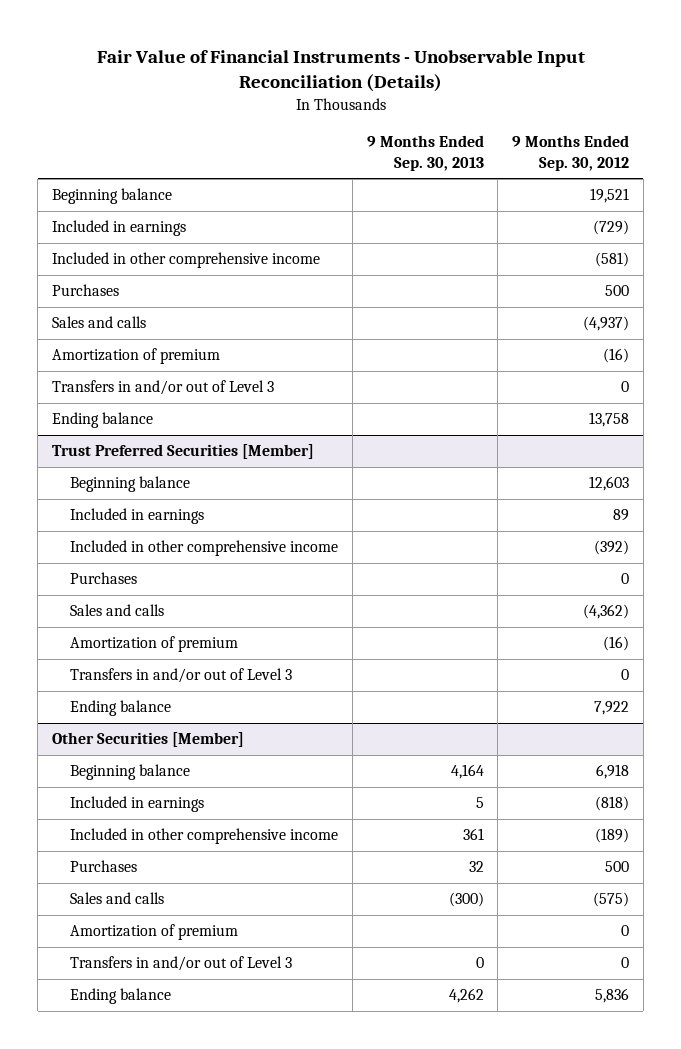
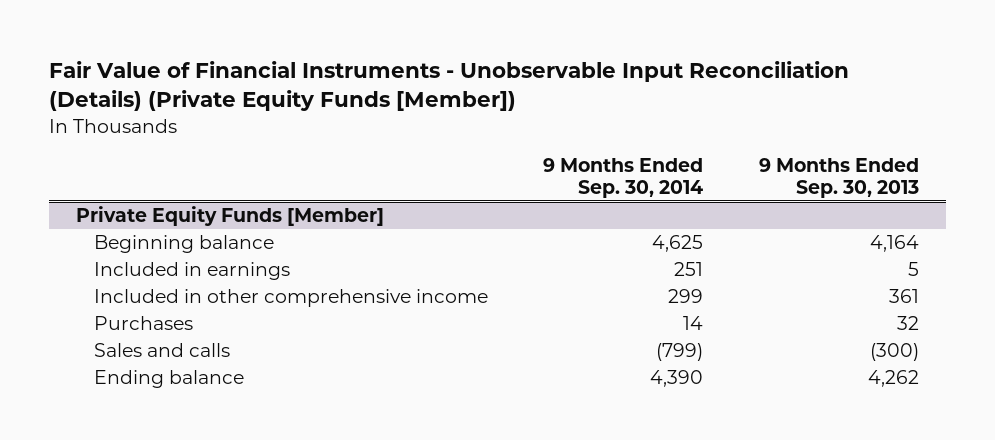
[96,50,585,93] Fair Value of Financial Instruments - Unobservable Input Reconciliation (Details) -> [48,60,849,112] Fair Value of Financial Instruments - Unobservable Input Reconciliation (Details) (Private Equity Funds [Member])
[512,135,630,172] 9 Months Ended Sep. 30, 2012 -> none
none -> [543,157,704,198] 9 Months Ended Sep. 30, 2014
[52,188,173,205] Beginning balance -> none
[52,220,187,237] Included in earnings -> none
[52,252,321,269] Included in other comprehensive income -> none
[52,284,120,297] Purchases -> none
[52,316,147,329] Sales and calls -> none
[52,348,221,365] Amortization of premium -> none
[52,380,275,396] Transfers in and/or out of Level 3 -> none
[52,412,154,429] Ending balance -> none
[52,444,315,460] Trust Preferred Securities [Member] -> none
[70,476,191,493] Beginning balance -> none
[70,508,205,525] Included in earnings -> none
[70,540,339,557] Included in other comprehensive income -> none
[70,572,138,585] Purchases -> none
[70,604,165,617] Sales and calls -> none
[70,636,239,653] Amortization of premium -> none
[70,668,293,684] Transfers in and/or out of Level 3 -> none
[70,700,172,717] Ending balance -> none
[52,732,245,748] Other Securities [Member] -> [76,206,385,227] Private Equity Funds [Member]
[70,924,239,941] Amortization of premium -> none
[70,956,293,972] Transfers in and/or out of Level 3 -> none

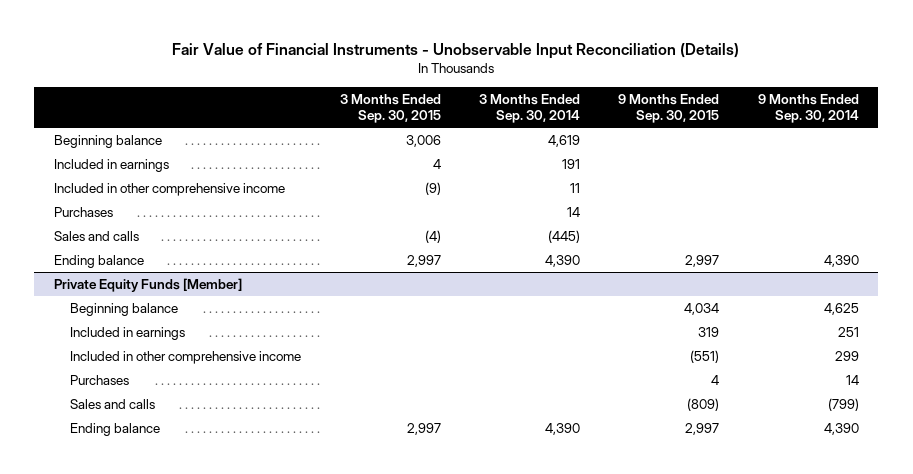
[48,60,849,112] Fair Value of Financial Instruments - Unobservable Input Reconciliation (Details) (Private Equity Funds [Member]) -> [172,43,740,60] Fair Value of Financial Instruments - Unobservable Input Reconciliation (Details)
[758,157,919,198] 9 Months Ended Sep. 30, 2013 -> none
none -> [339,93,441,124] 3 Months Ended Sep. 30, 2015
none -> [479,93,581,124] 3 Months Ended Sep. 30, 2014
none -> [618,93,720,124] 9 Months Ended Sep. 30, 2015
none -> [53,134,162,148] Beginning balance
none -> [53,158,169,172] Included in earnings
none -> [53,182,285,196] Included in other comprehensive income
none -> [53,206,113,217] Purchases
none -> [53,230,139,241] Sales and calls
none -> [53,254,144,268] Ending balance

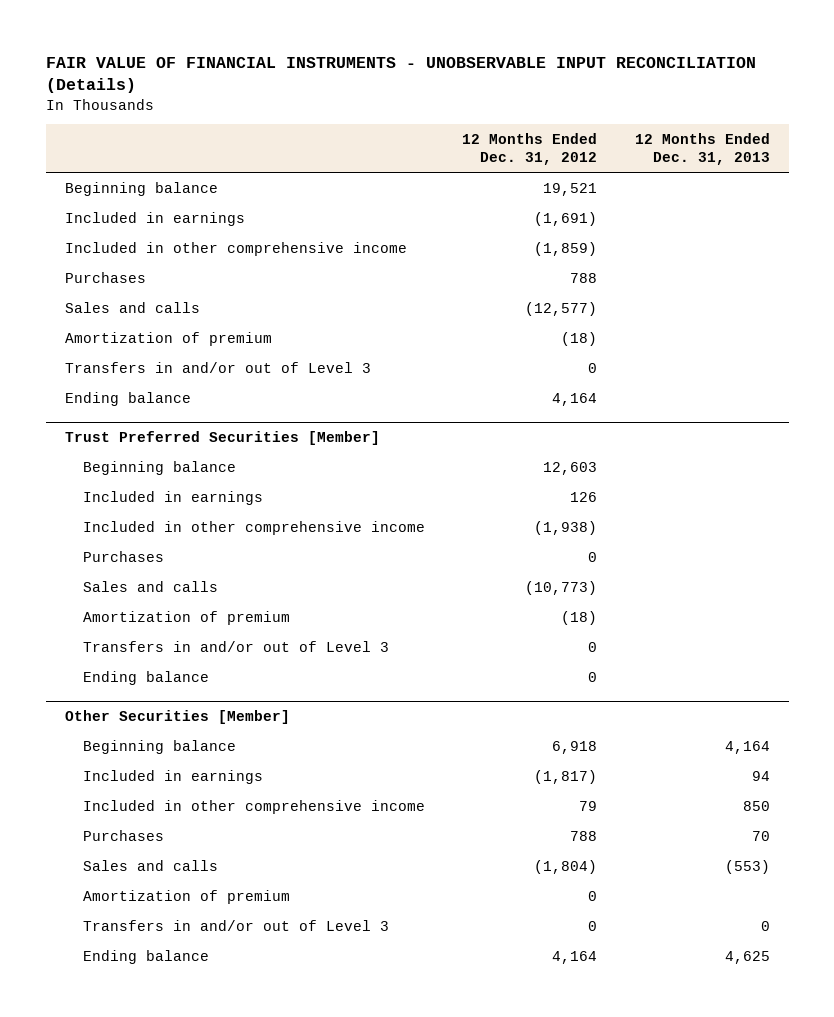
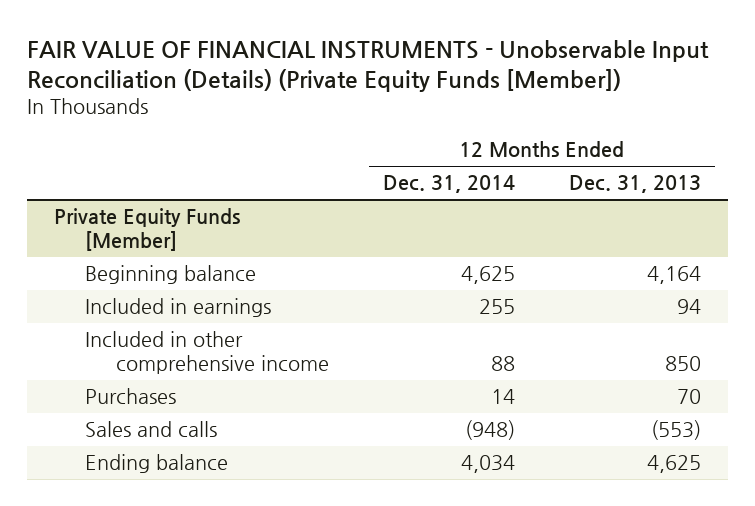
[45,57,756,94] FAIR VALUE OF FINANCIAL INSTRUMENTS - UNOBSERVABLE INPUT RECONCILIATION (Details) -> [26,39,709,93] FAIR VALUE OF FINANCIAL INSTRUMENTS - Unobservable Input Reconciliation (Details) (Private Equity Funds [Member])
[462,132,598,166] 12 Months Ended Dec. 31, 2012 -> none
none -> [382,175,515,194] Dec. 31, 2014
[64,181,218,196] Beginning balance -> none
[64,211,245,226] Included in earnings -> none
[64,241,407,256] Included in other comprehensive income -> none
[64,271,146,283] Purchases -> none
[64,301,200,313] Sales and calls -> none
[64,331,272,346] Amortization of premium -> none
[64,361,371,373] Transfers in and/or out of Level 3 -> none
[64,391,191,406] Ending balance -> none
[64,430,380,445] Trust Preferred Securities [Member] -> none
[82,460,236,475] Beginning balance -> none
[82,490,263,505] Included in earnings -> none
[82,520,425,535] Included in other comprehensive income -> none
[82,550,164,562] Purchases -> none
[82,580,218,592] Sales and calls -> none
[82,610,290,625] Amortization of premium -> none
[82,640,389,652] Transfers in and/or out of Level 3 -> none
[82,670,209,685] Ending balance -> none
[64,709,290,724] Other Securities [Member] -> [53,208,240,251] Private Equity Funds [Member]
[82,889,290,904] Amortization of premium -> none
[82,919,389,931] Transfers in and/or out of Level 3 -> none

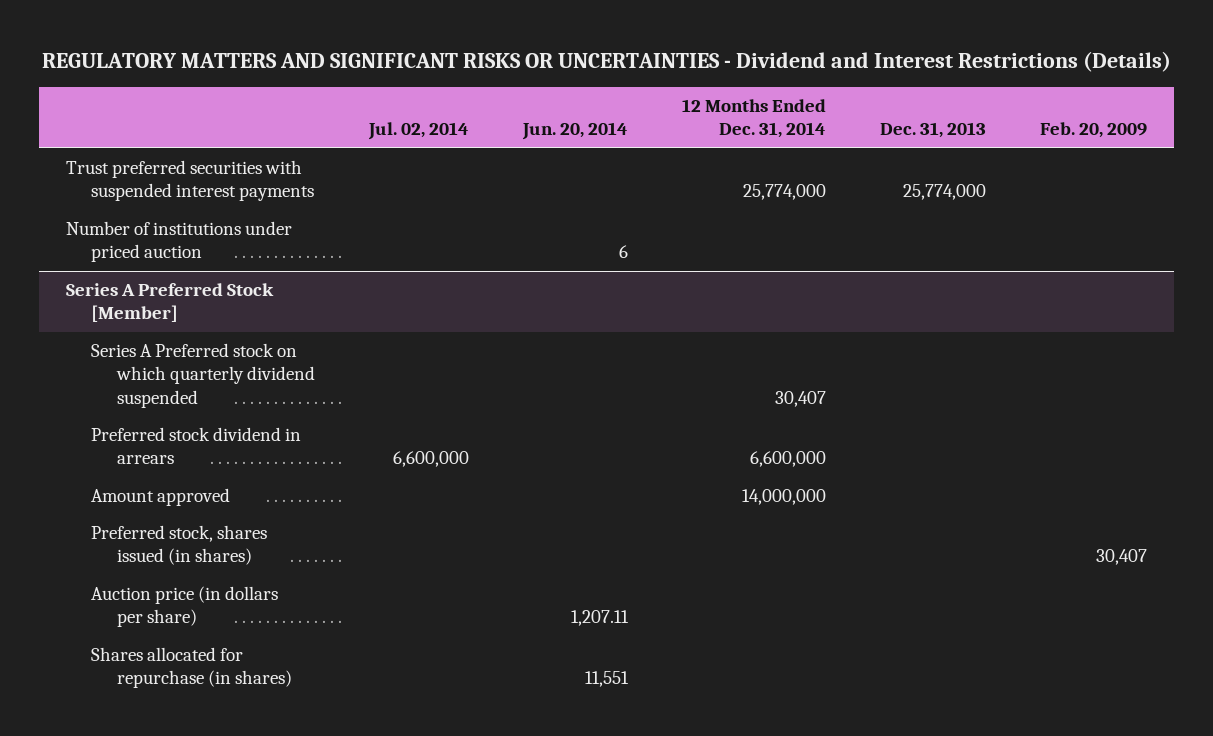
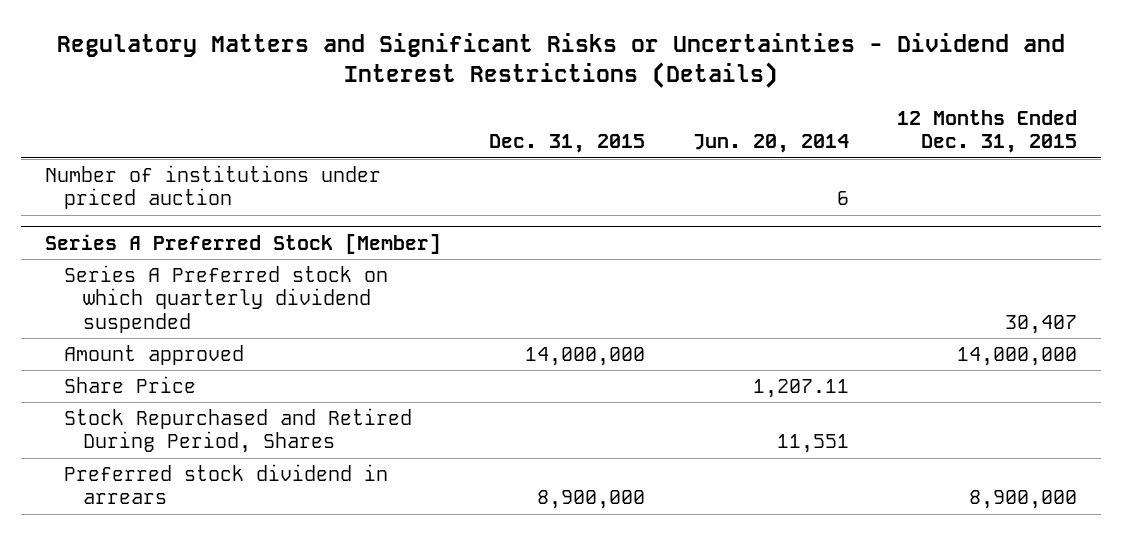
[41,51,1171,73] REGULATORY MATTERS AND SIGNIFICANT RISKS OR UNCERTAINTIES - Dividend and Interest Restrictions (Details) -> [57,32,1066,89] Regulatory Matters and Significant Risks or Uncertainties - Dividend and Interest Restrictions (Details)
[367,122,469,141] Jul. 02, 2014 -> none
[682,99,827,139] 12 Months Ended Dec. 31, 2014 -> none
[880,122,987,139] Dec. 31, 2013 -> none
[1040,122,1148,139] Feb. 20, 2009 -> none
none -> [489,134,646,154] Dec. 31, 2015
none -> [897,110,1078,154] 12 Months Ended Dec. 31, 2015
[65,160,315,202] Trust preferred securities with suspended interest payments -> none
[91,525,268,566] Preferred stock, shares issued (in shares) -> none
[91,586,279,628] Auction price (in dollars per share) -> [64,376,197,394] Share Price
[91,647,292,689] Shares allocated for repurchase (in shares) -> [64,408,413,454] Stock Repurchased and Retired During Period, Shares
[91,427,302,465] Preferred stock dividend in arrears -> [64,464,389,505] Preferred stock dividend in arrears

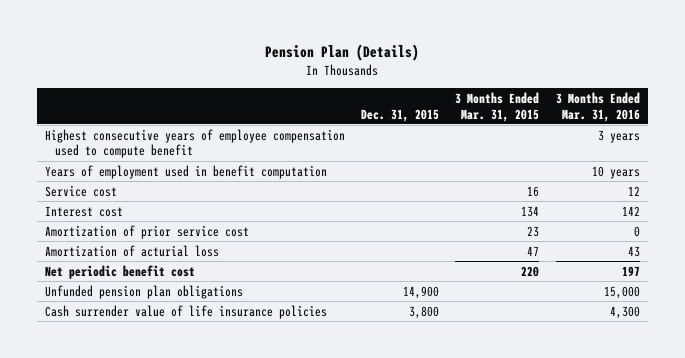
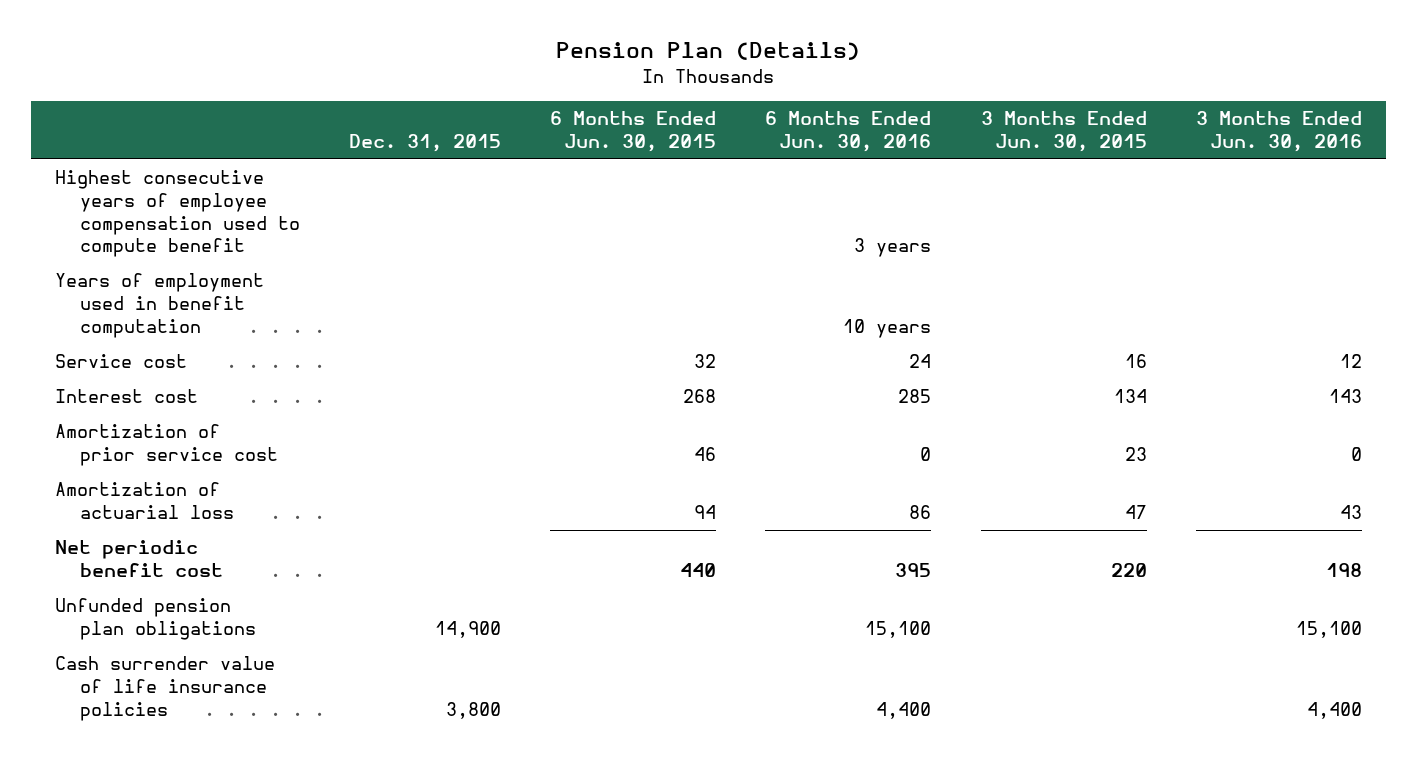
[455,91,540,122] 3 Months Ended Mar. 31, 2015 -> none
[555,91,640,122] 3 Months Ended Mar. 31, 2016 -> none
none -> [550,111,717,152] 6 Months Ended Jun. 30, 2015
none -> [765,111,932,152] 6 Months Ended Jun. 30, 2016
none -> [980,111,1147,152] 3 Months Ended Jun. 30, 2015
none -> [1195,111,1362,152] 3 Months Ended Jun. 30, 2016
[44,244,219,257] Amortization of acturial loss -> [55,482,234,520] Amortization of actuarial loss

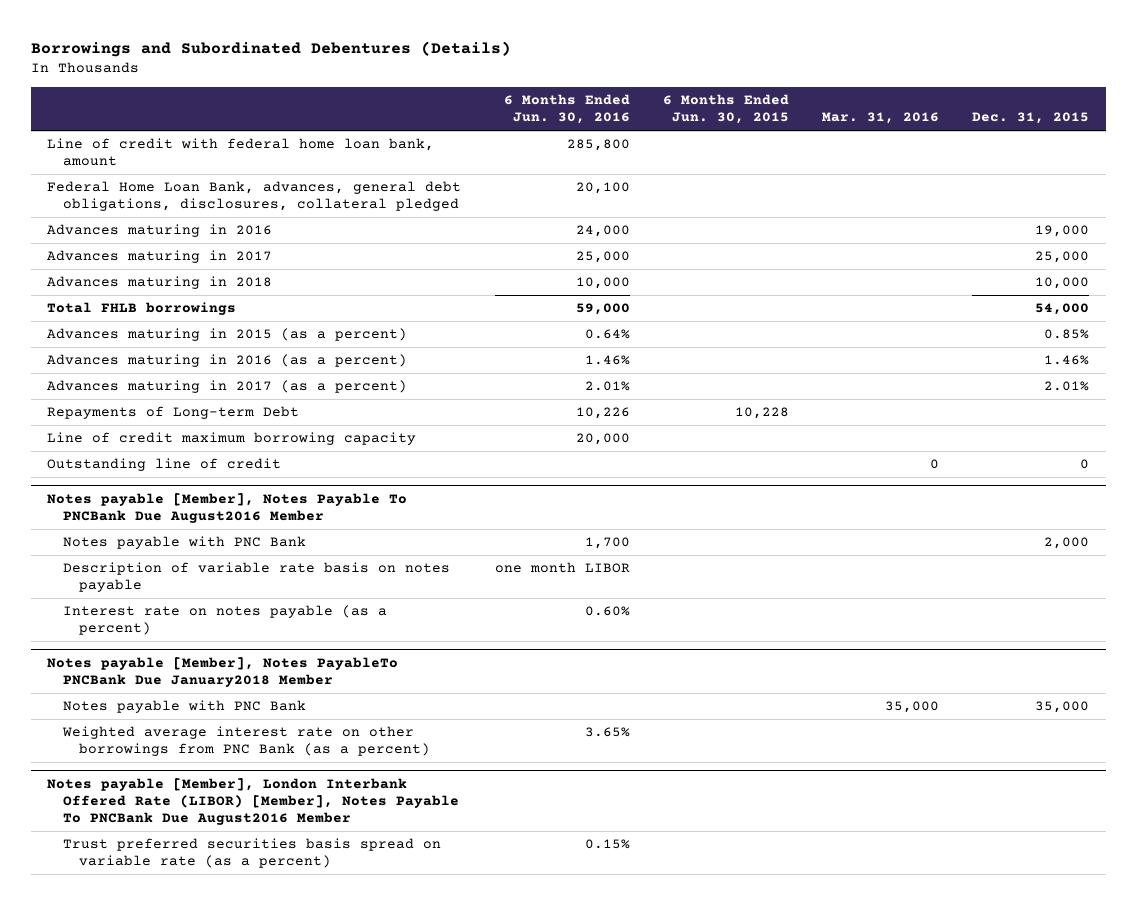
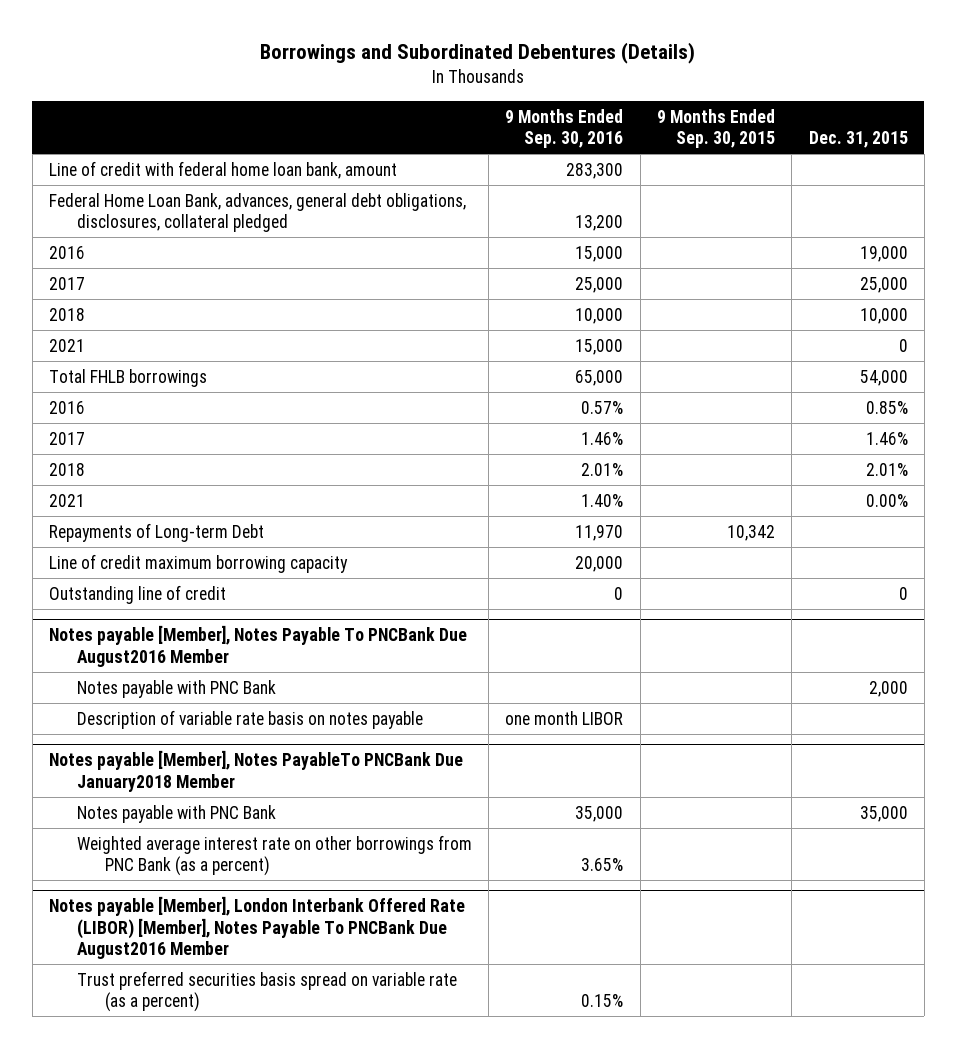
[503,94,630,125] 6 Months Ended Jun. 30, 2016 -> none
[662,94,789,125] 6 Months Ended Jun. 30, 2015 -> none
[822,112,940,125] Mar. 31, 2016 -> none
none -> [505,108,624,149] 9 Months Ended Sep. 30, 2016
none -> [657,108,776,149] 9 Months Ended Sep. 30, 2015
[47,224,273,238] Advances maturing in 2016 -> none
none -> [48,245,85,259] 2016
[47,250,273,264] Advances maturing in 2017 -> [48,276,85,290] 2017
[47,276,273,290] Advances maturing in 2018 -> [48,307,85,321] 2018
none -> [48,338,85,352] 2021
[47,328,408,342] Advances maturing in 2015 (as a percent) -> [48,400,85,414] 2016
[47,354,408,368] Advances maturing in 2016 (as a percent) -> [48,431,85,445] 2017
[47,380,408,394] Advances maturing in 2017 (as a percent) -> [48,462,85,476] 2018
none -> [48,493,85,507] 2021
[63,605,388,636] Interest rate on notes payable (as a percent) -> none

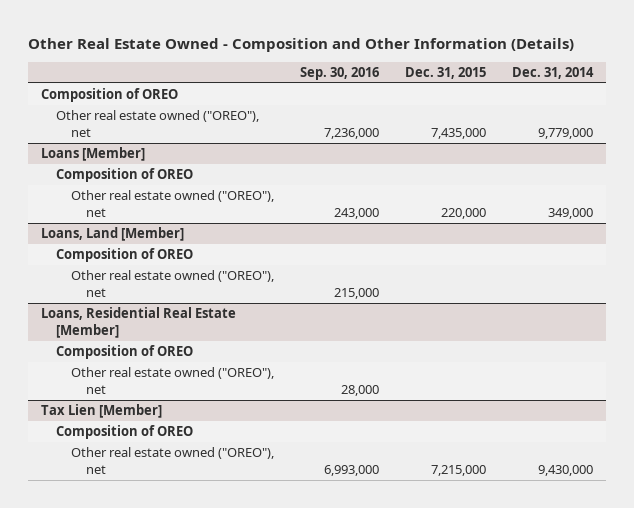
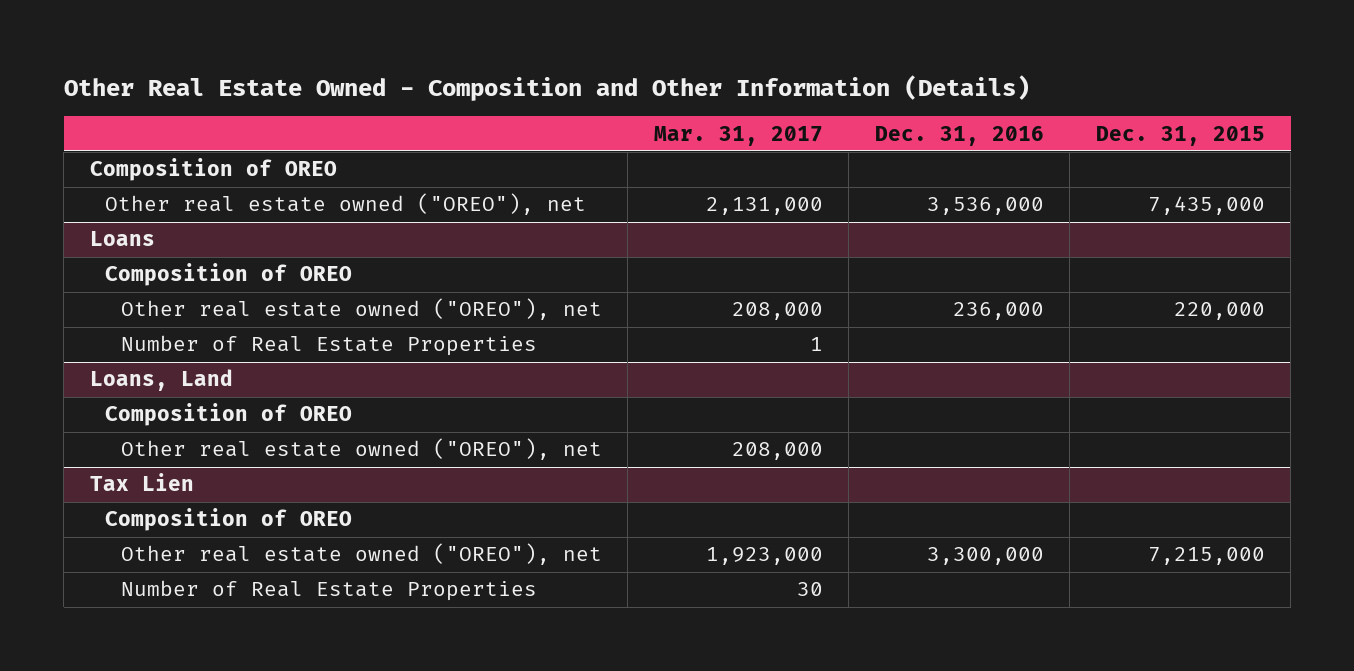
[300,66,380,80] Sep. 30, 2016 -> none
[512,66,595,79] Dec. 31, 2014 -> none
none -> [653,125,823,146] Mar. 31, 2017
none -> [874,125,1044,146] Dec. 31, 2016
[41,147,146,162] Loans [Member] -> [89,231,155,247] Loans
none -> [121,335,538,357] Number of Real Estate Properties
[41,227,185,242] Loans, Land [Member] -> [89,369,233,392] Loans, Land
[41,307,237,338] Loans, Residential Real Estate [Member] -> none
[56,345,194,360] Composition of OREO -> none
[71,367,275,394] Other real estate owned ("OREO"), net -> none
[41,404,163,419] Tax Lien [Member] -> [89,473,194,492] Tax Lien
none -> [121,580,538,602] Number of Real Estate Properties

